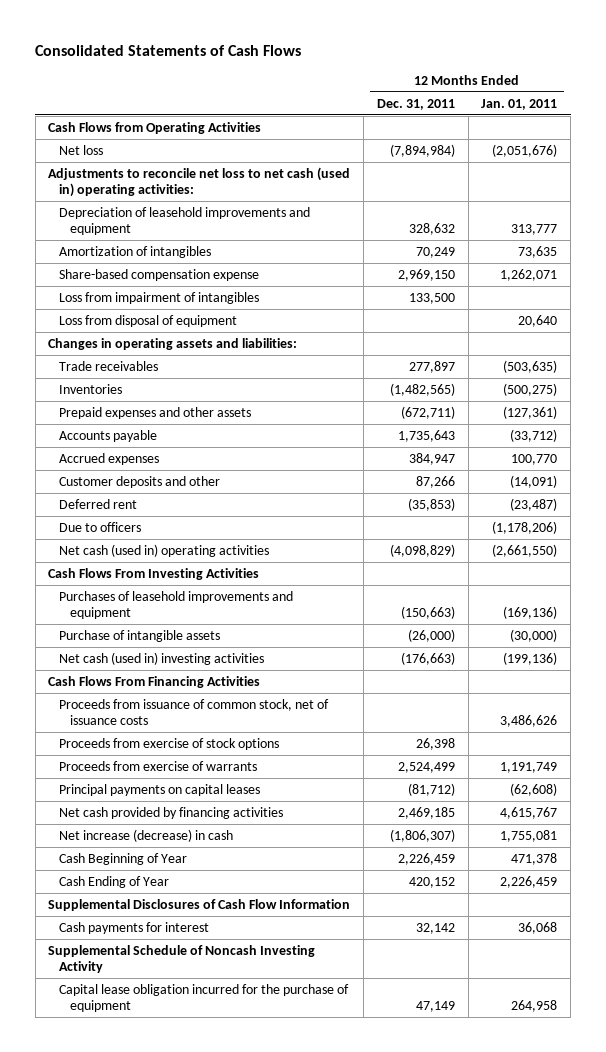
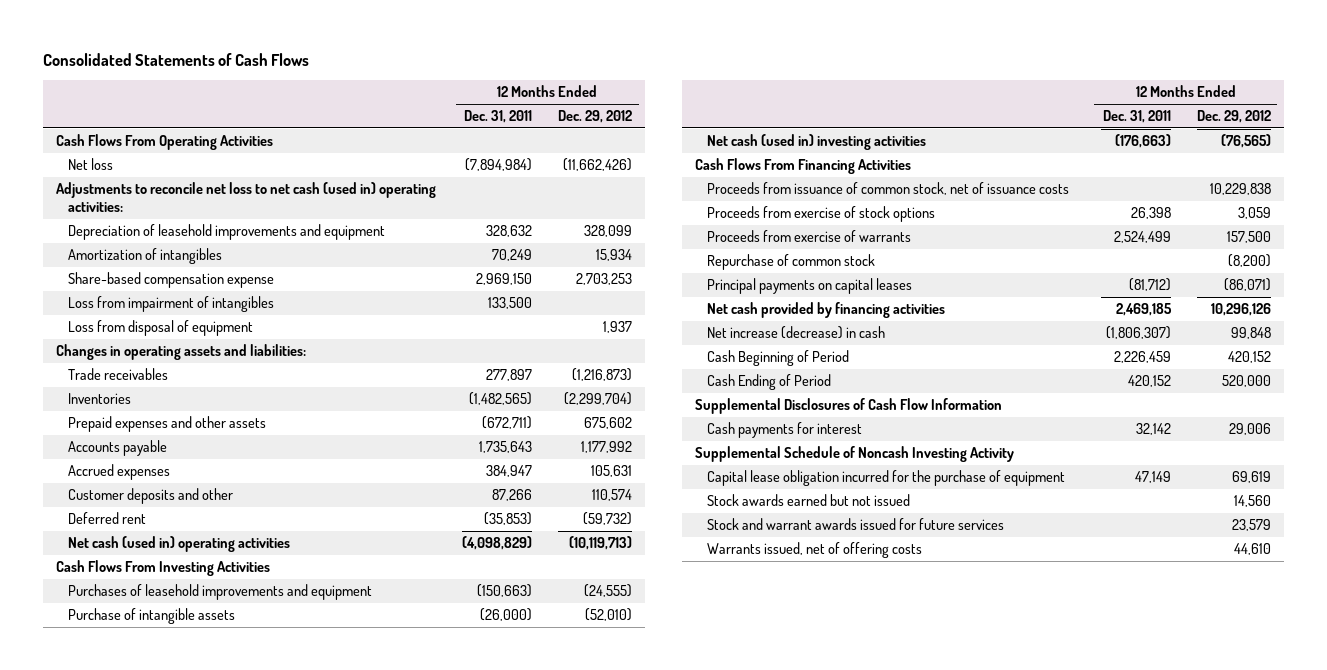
[481,98,558,110] Jan. 01, 2011 -> none
none -> [558,110,633,124] Dec. 29, 2012
[48,121,262,134] Cash Flows from Operating Activities -> [56,134,274,151] Cash Flows From Operating Activities
[59,521,142,532] Due to officers -> none
none -> [706,254,875,271] Repurchase of common stock
[59,875,170,888] Cash Ending of Year -> none
none -> [706,350,849,367] Cash Beginning of Period
[59,852,188,865] Cash Beginning of Year -> [706,374,831,391] Cash Ending of Period
[397,852,455,865] 2,226,459 -> [1127,375,1171,388] 420,152
none -> [706,494,910,507] Stock awards earned but not issued
none -> [706,518,1004,531] Stock and warrant awards issued for future services
none -> [706,542,922,559] Warrants issued, net of offering costs

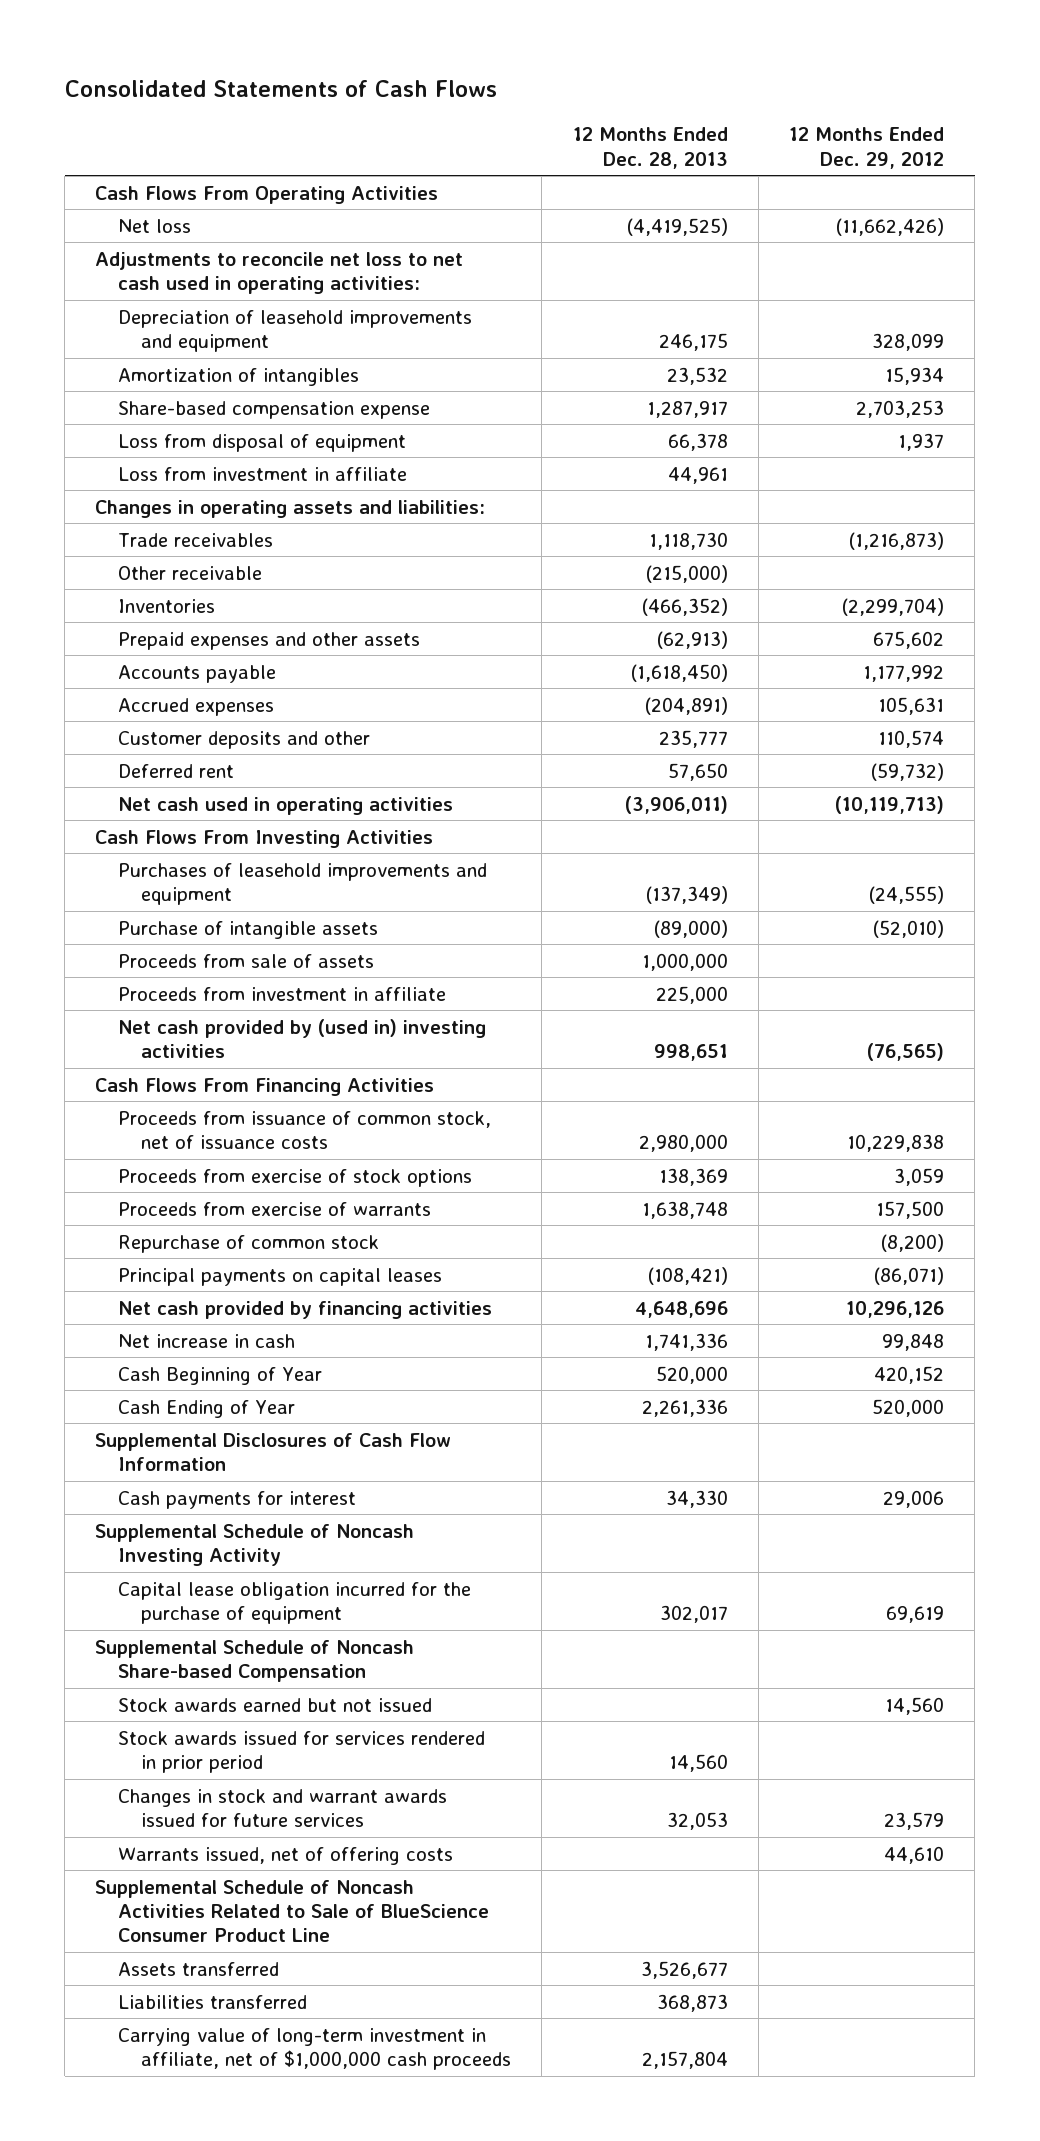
[464,110,533,124] Dec. 31, 2011 -> none
none -> [572,127,728,169] 12 Months Ended Dec. 28, 2013
[56,182,437,213] Adjustments to reconcile net loss to net cash (used in) operating activities: -> [95,251,464,295] Adjustments to reconcile net loss to net cash used in operating activities:
[68,296,275,313] Loss from impairment of intangibles -> none
none -> [118,466,408,481] Loss from investment in affiliate
none -> [118,565,263,580] Other receivable
[68,536,291,553] Net cash (used in) operating activities -> [118,796,454,815] Net cash used in operating activities
none -> [118,953,375,968] Proceeds from sale of assets
none -> [118,986,447,1001] Proceeds from investment in affiliate
[706,134,926,151] Net cash (used in) investing activities -> [118,1018,487,1059] Net cash provided by (used in) investing activities
[706,326,885,340] Net increase (decrease) in cash -> [118,1333,296,1348] Net increase in cash
[706,350,849,367] Cash Beginning of Period -> [118,1366,323,1385] Cash Beginning of Year
[706,374,831,391] Cash Ending of Period -> [118,1399,296,1418] Cash Ending of Year
none -> [95,1639,415,1683] Supplemental Schedule of Noncash Share-based Compensation
none -> [118,1730,486,1774] Stock awards issued for services rendered in prior period
[706,518,1004,531] Stock and warrant awards issued for future services -> [118,1788,448,1828] Changes in stock and warrant awards issued for future services
none -> [95,1879,490,1943] Supplemental Schedule of Noncash Activities Related to Sale of BlueScience Consumer Product Line
none -> [118,1961,280,1976] Assets transferred
none -> [118,1994,308,2009] Liabilities transferred
none -> [118,2027,512,2071] Carrying value of long-term investment in affiliate, net of $1,000,000 cash proceeds

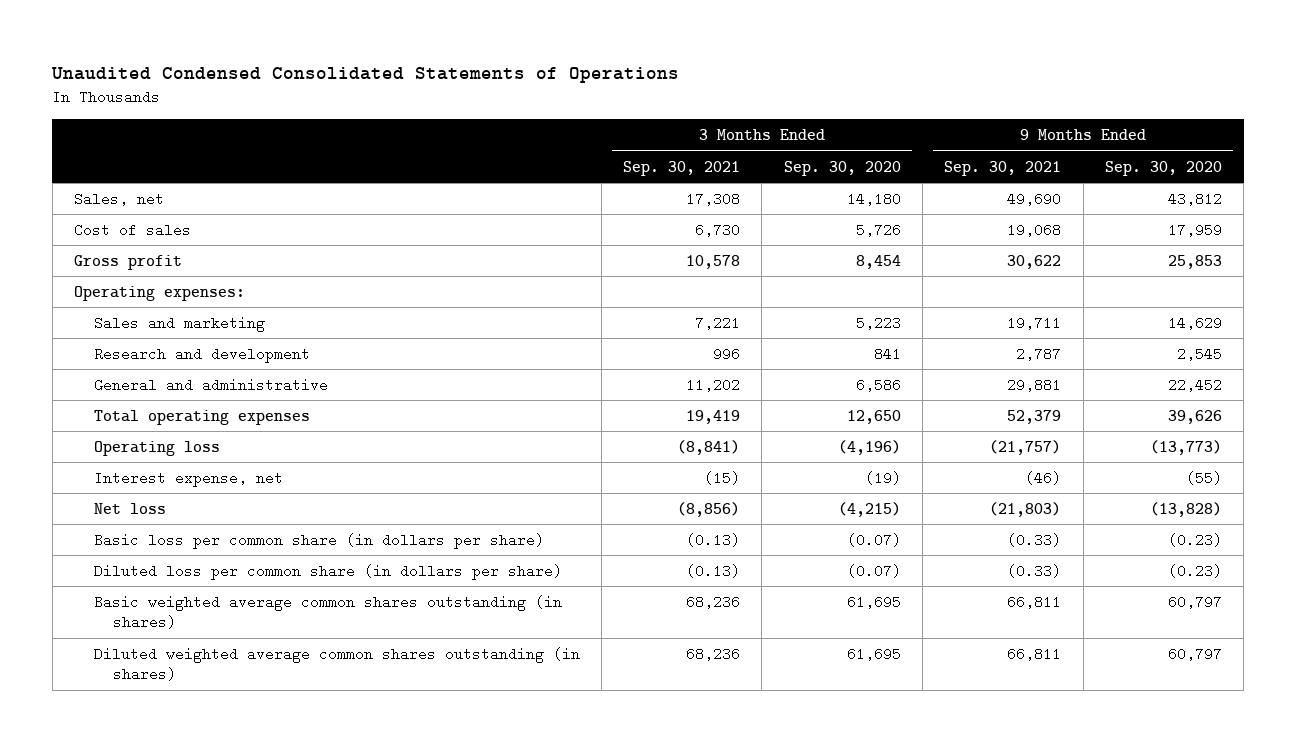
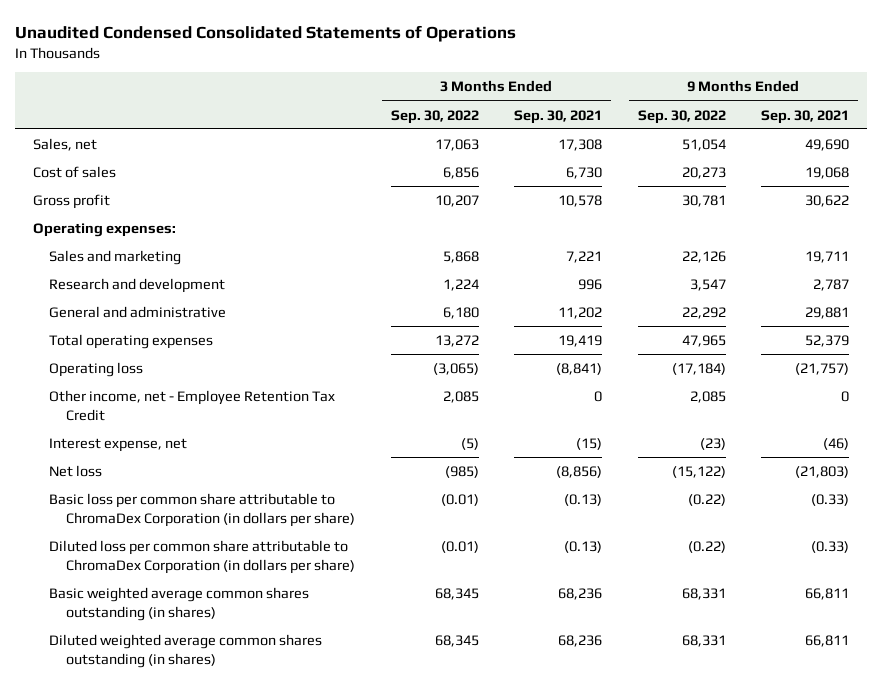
[783,160,901,176] Sep. 30, 2020 -> none
[1104,160,1222,176] Sep. 30, 2020 -> none
none -> [390,109,479,124] Sep. 30, 2022
none -> [637,109,726,124] Sep. 30, 2022
none -> [49,389,336,421] Other income, net - Employee Retention Tax Credit
[93,532,544,549] Basic loss per common share (in dollars per share) -> [49,492,356,527] Basic loss per common share attributable to ChromaDex Corporation (in dollars per share)
[93,563,562,580] Diluted loss per common share (in dollars per share) -> [49,539,356,574] Diluted loss per common share attributable to ChromaDex Corporation (in dollars per share)

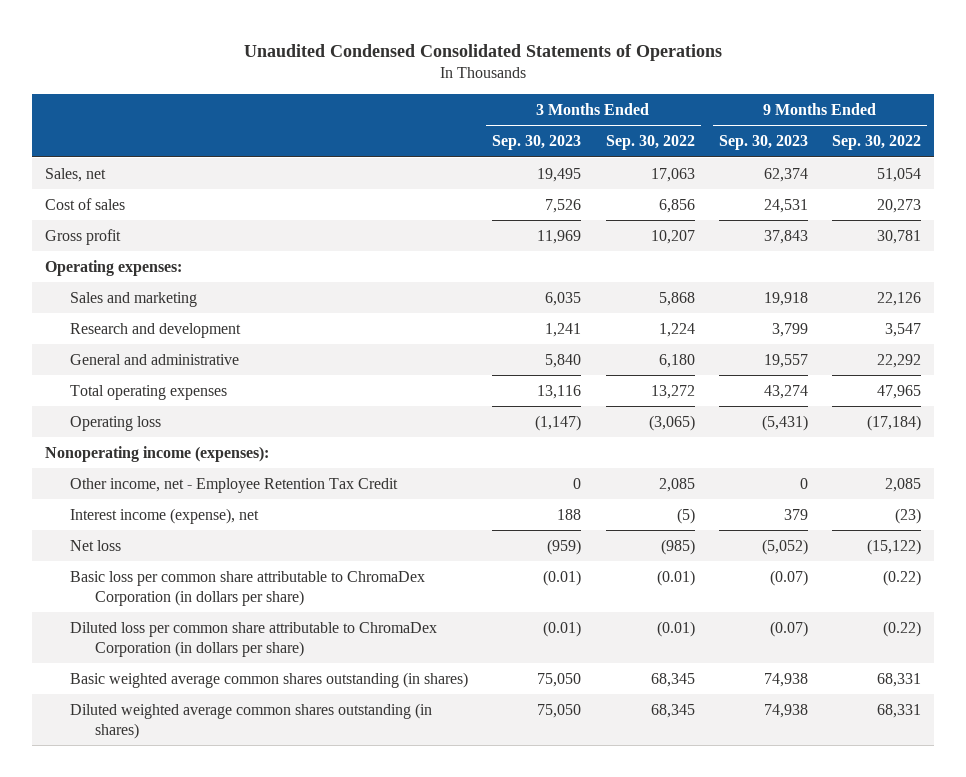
[514,109,603,124] Sep. 30, 2021 -> none
[760,109,849,124] Sep. 30, 2021 -> none
none -> [492,135,582,151] Sep. 30, 2023
none -> [718,135,808,151] Sep. 30, 2023
none -> [44,445,269,462] Nonoperating income (expenses):
[49,437,188,452] Interest expense, net -> [69,507,259,524] Interest income (expense), net

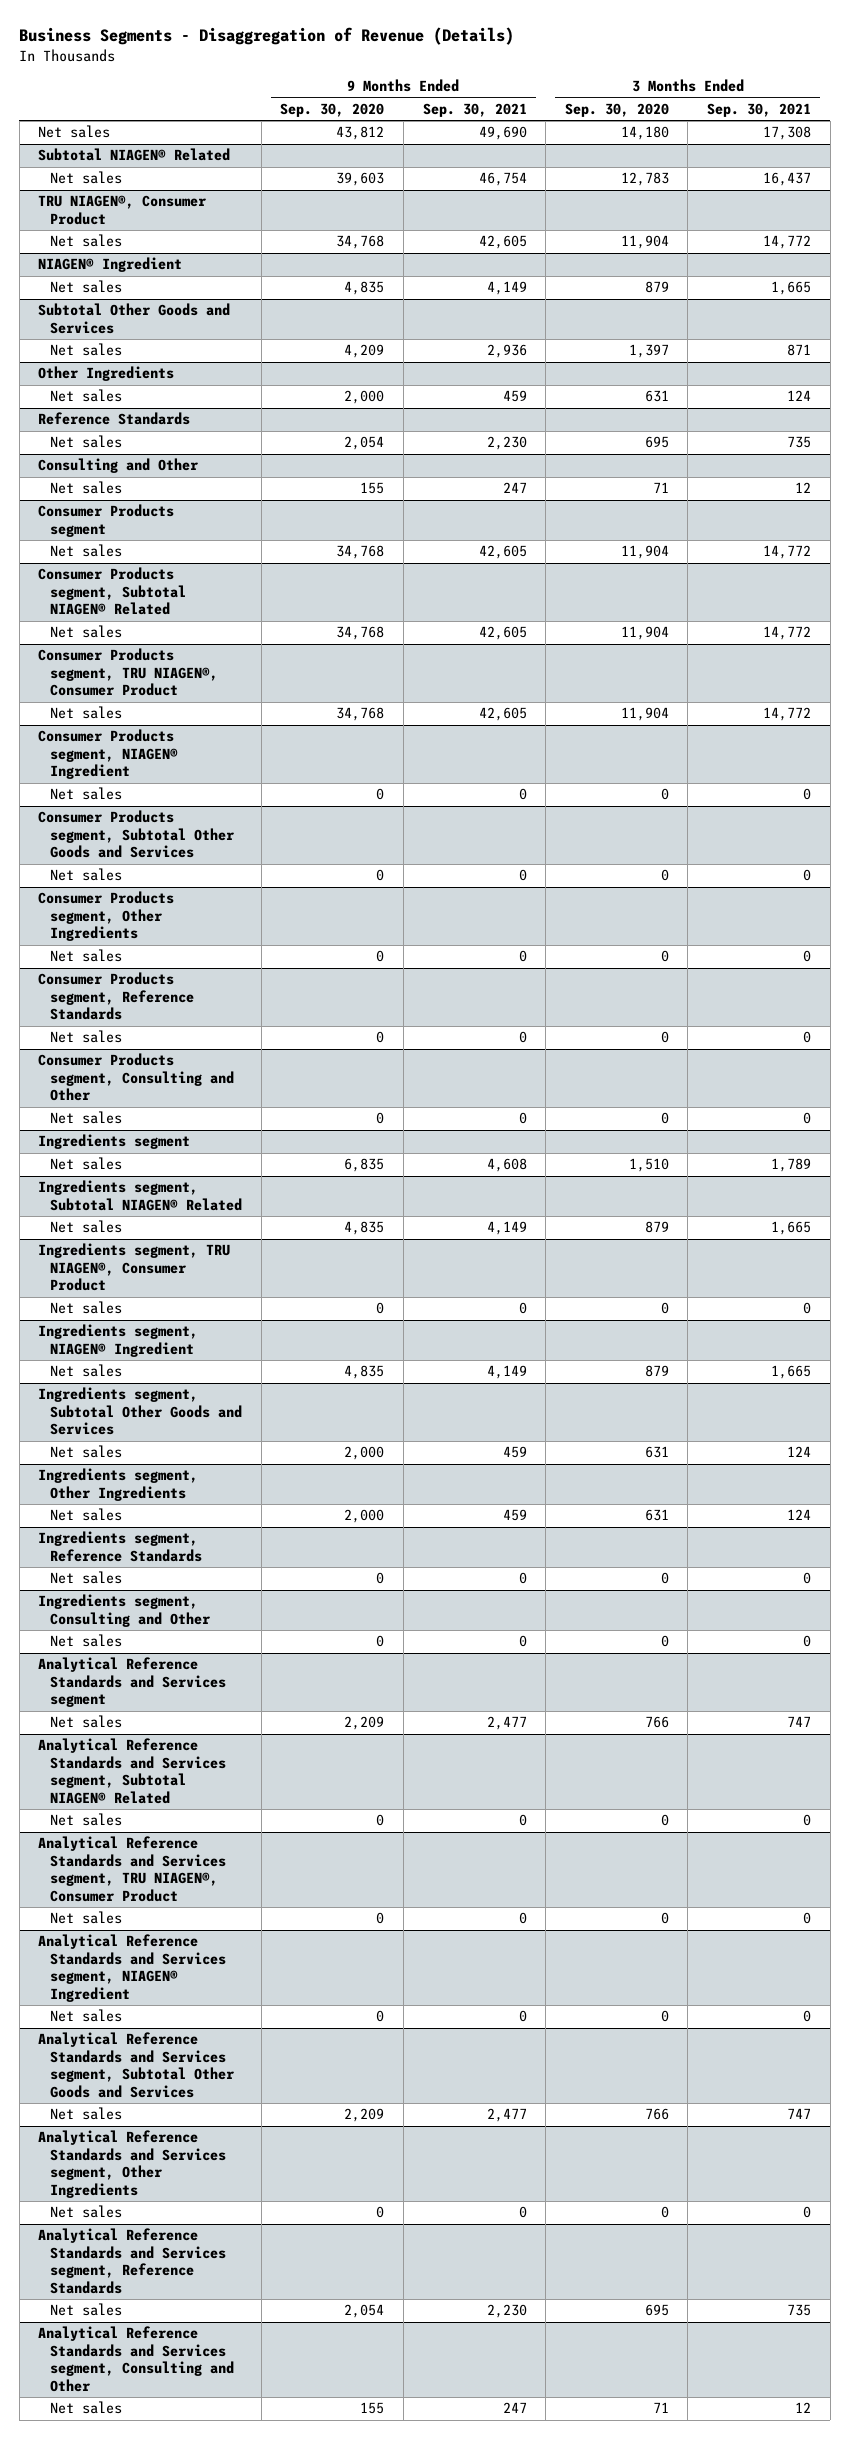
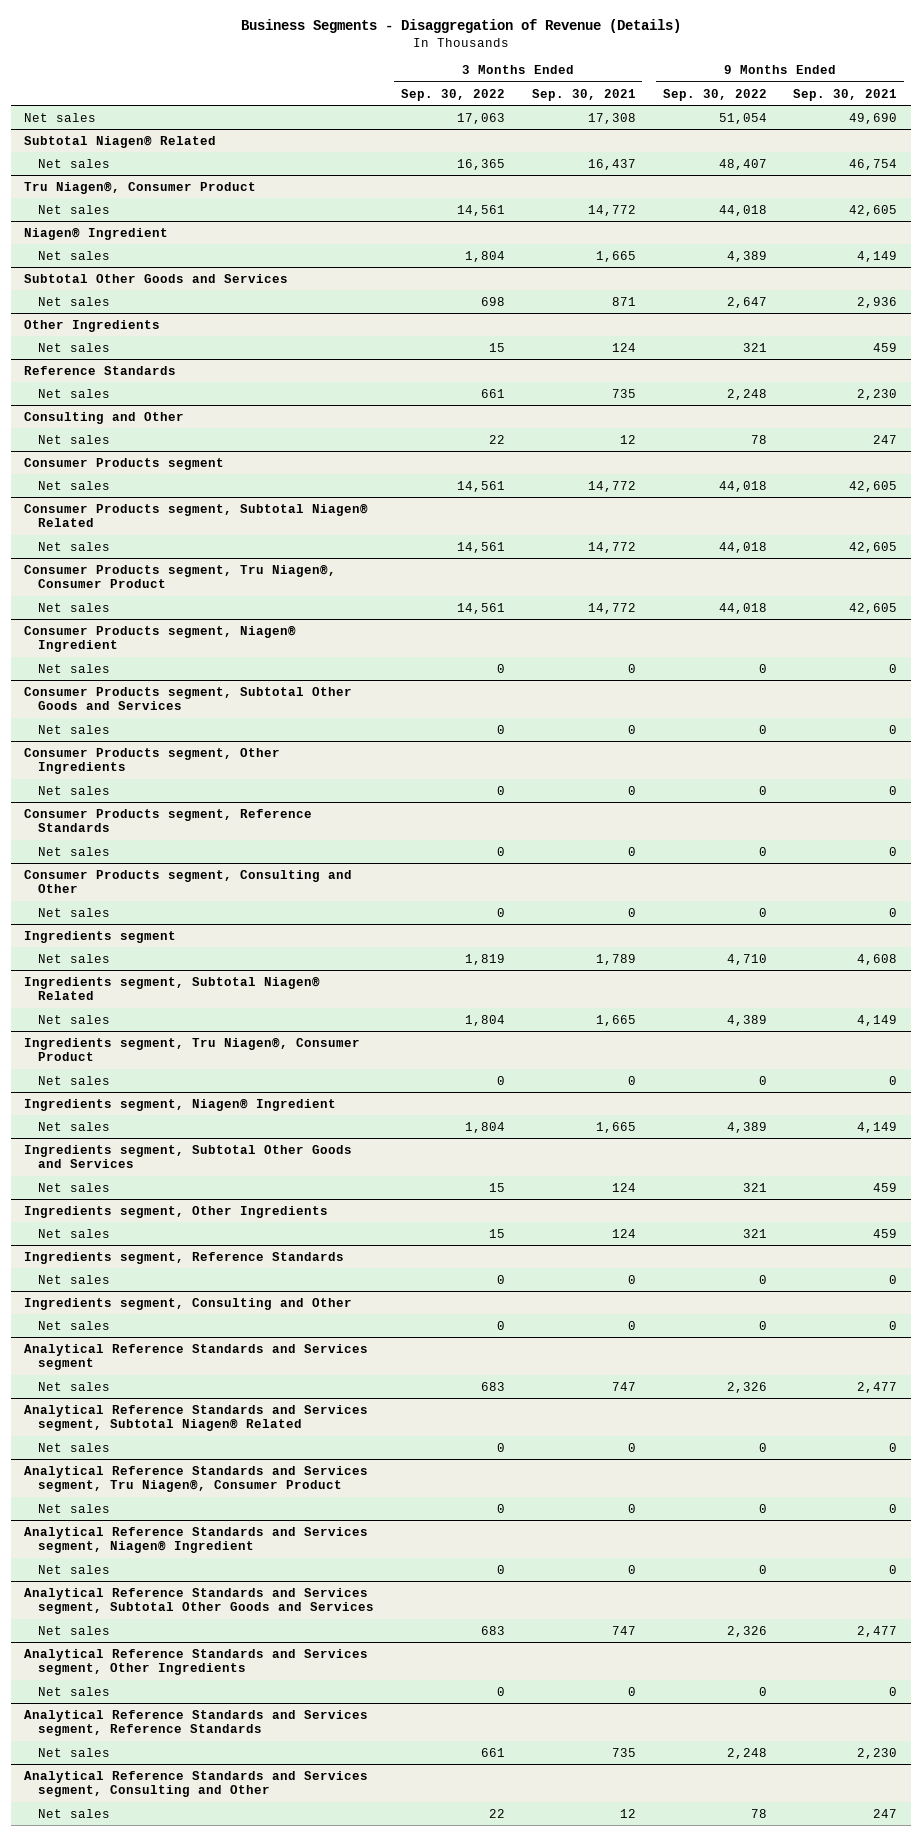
[280,102,385,117] Sep. 30, 2020 -> none
[564,102,669,117] Sep. 30, 2020 -> none
none -> [400,88,505,101] Sep. 30, 2022
none -> [662,88,767,101] Sep. 30, 2022
[38,148,231,162] Subtotal NIAGEN® Related -> [24,134,217,148] Subtotal Niagen® Related
[38,195,208,225] TRU NIAGEN®, Consumer Product -> [24,180,257,194] Tru Niagen®, Consumer Product
[38,257,183,273] NIAGEN® Ingredient -> [24,226,169,240] Niagen® Ingredient
[38,567,187,616] Consumer Products segment, Subtotal NIAGEN® Related -> [24,502,369,528] Consumer Products segment, Subtotal Niagen® Related
[38,648,219,697] Consumer Products segment, TRU NIAGEN®, Consumer Product -> [24,563,337,589] Consumer Products segment, Tru Niagen®, Consumer Product
[38,729,179,780] Consumer Products segment, NIAGEN® Ingredient -> [24,624,297,653] Consumer Products segment, Niagen® Ingredient
[38,1180,243,1211] Ingredients segment, Subtotal NIAGEN® Related -> [24,975,321,1001] Ingredients segment, Subtotal Niagen® Related
[38,1243,231,1292] Ingredients segment, TRU NIAGEN®, Consumer Product -> [24,1036,361,1062] Ingredients segment, Tru Niagen®, Consumer Product
[38,1324,199,1357] Ingredients segment, NIAGEN® Ingredient -> [24,1097,337,1111] Ingredients segment, Niagen® Ingredient
[38,1738,227,1805] Analytical Reference Standards and Services segment, Subtotal NIAGEN® Related -> [24,1404,369,1432] Analytical Reference Standards and Services segment, Subtotal Niagen® Related
[38,1836,227,1903] Analytical Reference Standards and Services segment, TRU NIAGEN®, Consumer Product -> [24,1465,369,1493] Analytical Reference Standards and Services segment, Tru Niagen®, Consumer Product
[38,1934,227,2003] Analytical Reference Standards and Services segment, NIAGEN® Ingredient -> [24,1526,369,1554] Analytical Reference Standards and Services segment, Niagen® Ingredient

